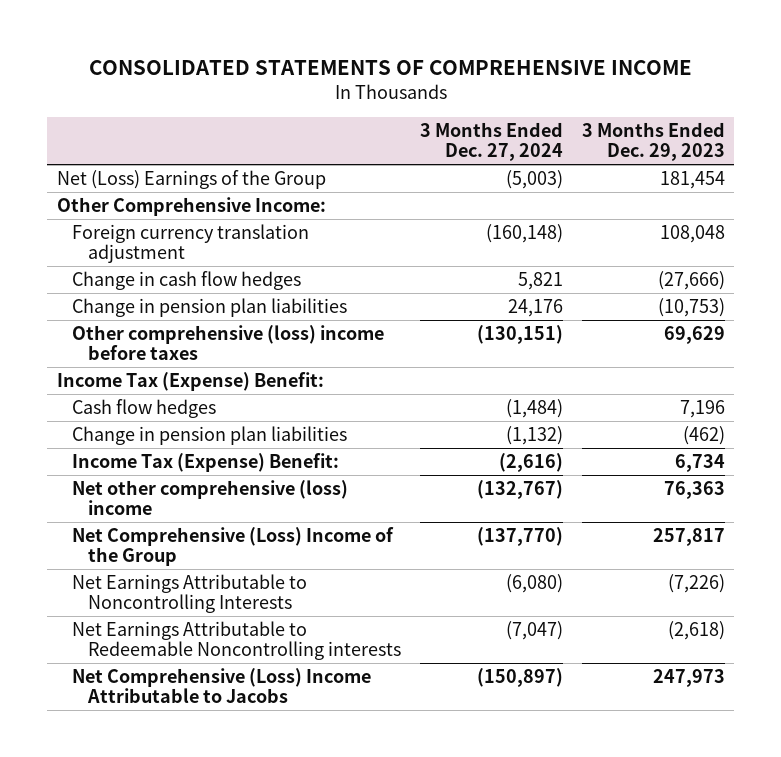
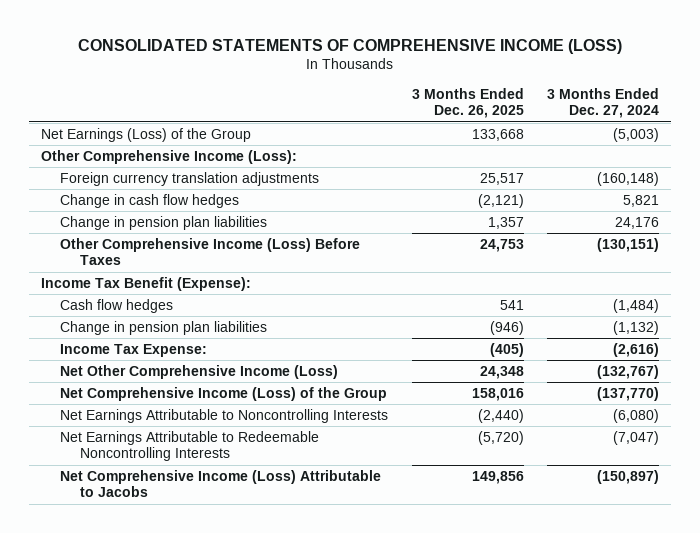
[88,60,692,76] CONSOLIDATED STATEMENTS OF COMPREHENSIVE INCOME -> [78,38,623,54] CONSOLIDATED STATEMENTS OF COMPREHENSIVE INCOME (LOSS)
[581,121,725,162] 3 Months Ended Dec. 29, 2023 -> none
none -> [411,88,524,119] 3 Months Ended Dec. 26, 2025
[56,169,326,189] Net (Loss) Earnings of the Group -> [40,128,251,143] Net Earnings (Loss) of the Group
[56,196,326,216] Other Comprehensive Income: -> [40,150,297,165] Other Comprehensive Income (Loss):
[72,223,310,264] Foreign currency translation adjustment -> [60,172,320,187] Foreign currency translation adjustments
[72,324,385,361] Other comprehensive (loss) income before taxes -> [60,238,361,266] Other Comprehensive Income (Loss) Before Taxes
[56,371,324,391] Income Tax (Expense) Benefit: -> [40,277,251,292] Income Tax Benefit (Expense):
[72,452,340,472] Income Tax (Expense) Benefit: -> [60,344,208,358] Income Tax Expense:
[72,479,349,516] Net other comprehensive (loss) income -> [60,365,339,380] Net Other Comprehensive Income (Loss)
[72,526,395,567] Net Comprehensive (Loss) Income of the Group -> [60,387,388,402] Net Comprehensive Income (Loss) of the Group
[72,620,401,661] Net Earnings Attributable to Redeemable Noncontrolling interests -> [60,431,320,462] Net Earnings Attributable to Redeemable Noncontrolling Interests
[72,667,372,704] Net Comprehensive (Loss) Income Attributable to Jacobs -> [60,470,382,498] Net Comprehensive Income (Loss) Attributable to Jacobs

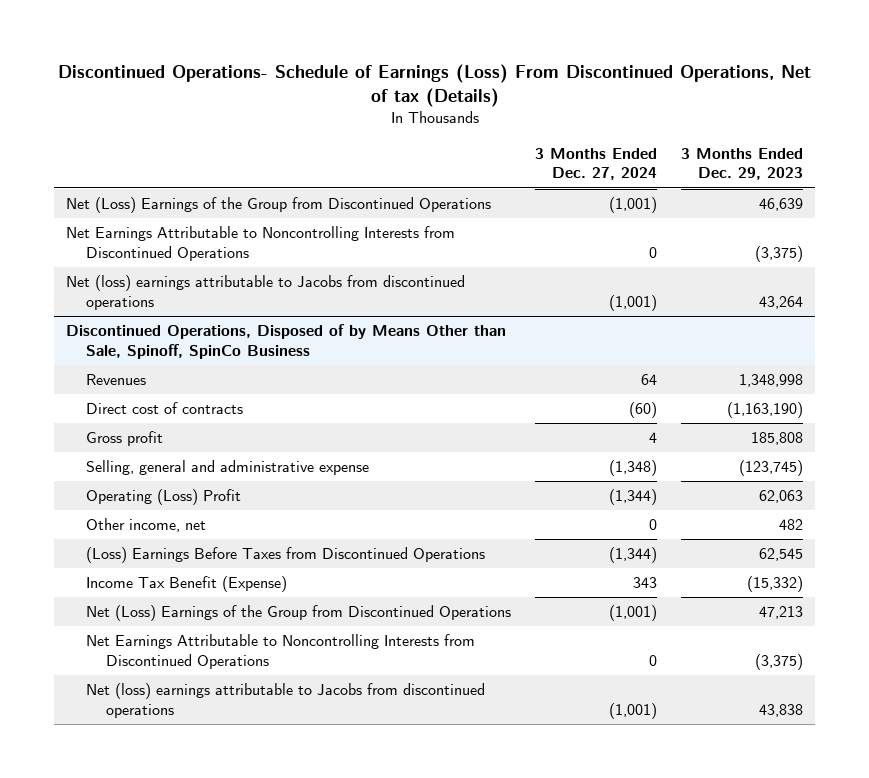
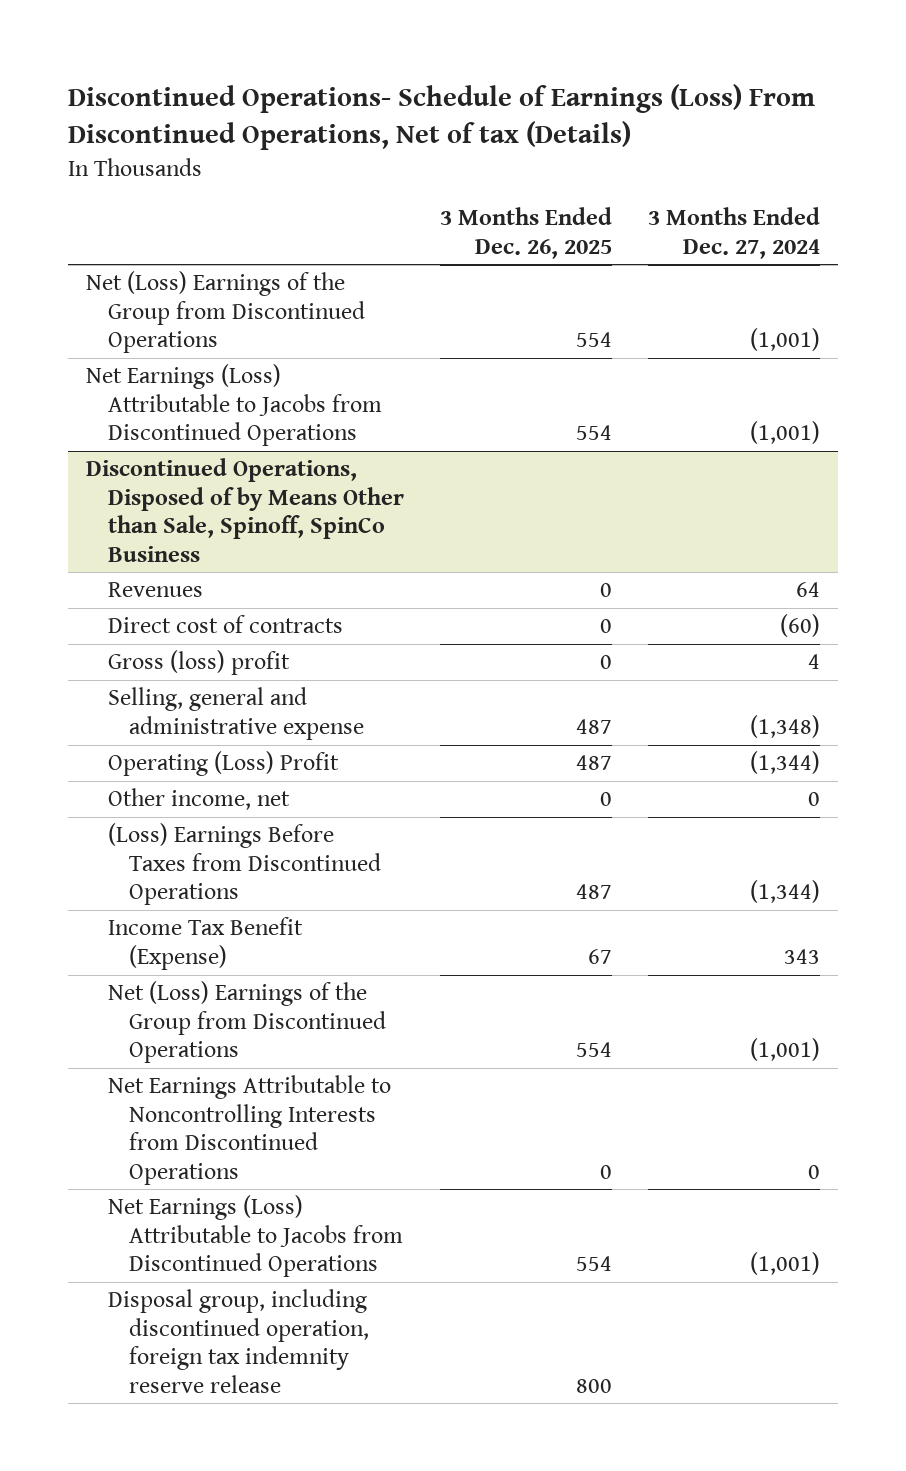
[681,147,804,181] 3 Months Ended Dec. 29, 2023 -> none
none -> [439,207,612,259] 3 Months Ended Dec. 26, 2025
[65,226,455,261] Net Earnings Attributable to Noncontrolling Interests from Discontinued Operations -> none
[65,275,465,310] Net (loss) earnings attributable to Jacobs from discontinued operations -> [86,364,382,447] Net Earnings (Loss) Attributable to Jacobs from Discontinued Operations
[85,431,163,447] Gross profit -> [107,650,290,676] Gross (loss) profit
[85,683,485,718] Net (loss) earnings attributable to Jacobs from discontinued operations -> [107,1195,403,1278] Net Earnings (Loss) Attributable to Jacobs from Discontinued Operations
none -> [107,1289,369,1393] Disposal group, including discontinued operation, foreign tax indemnity reserve release

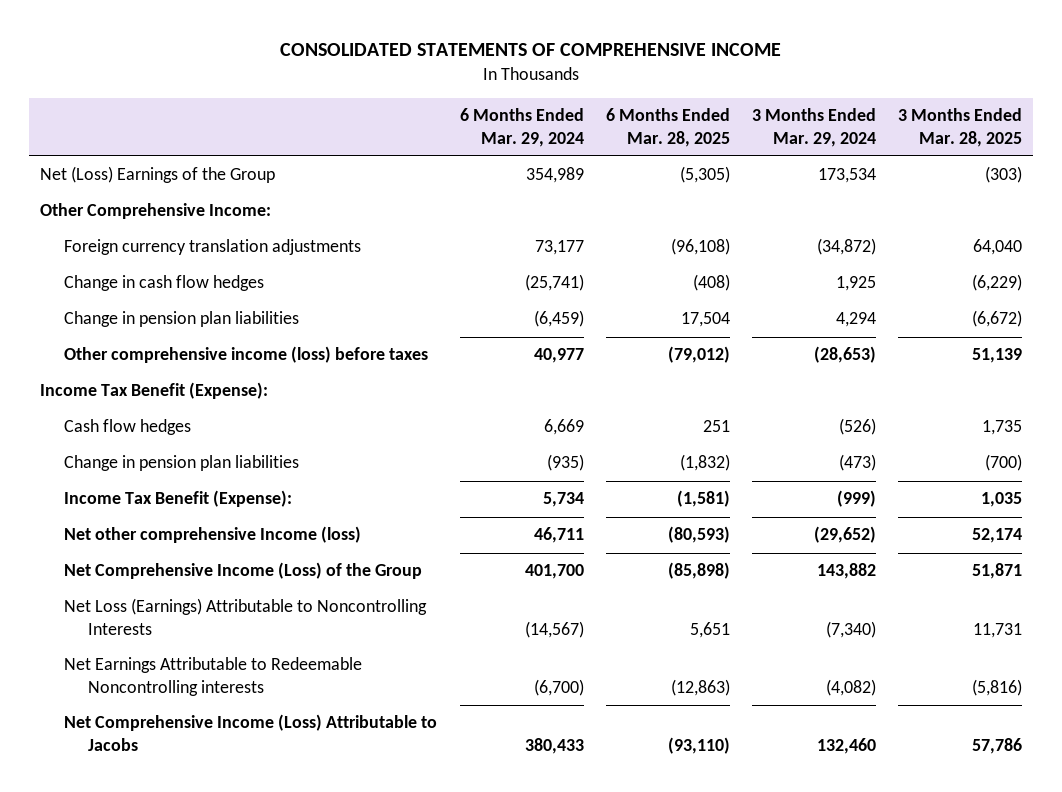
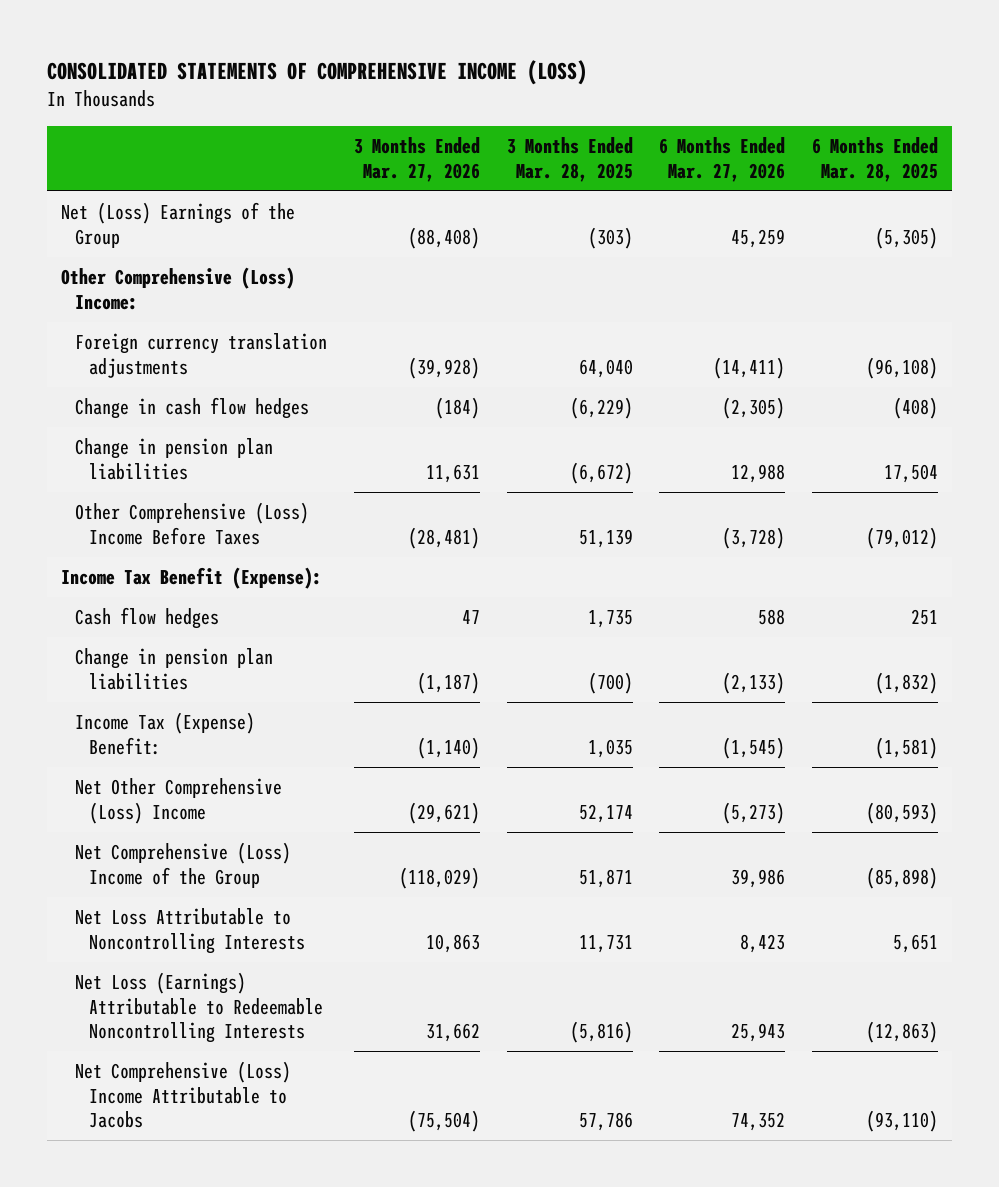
[280,43,782,57] CONSOLIDATED STATEMENTS OF COMPREHENSIVE INCOME -> [47,59,588,85] CONSOLIDATED STATEMENTS OF COMPREHENSIVE INCOME (LOSS)
[459,108,584,147] 6 Months Ended Mar. 29, 2024 -> none
[751,108,876,147] 3 Months Ended Mar. 29, 2024 -> none
none -> [353,137,480,182] 3 Months Ended Mar. 27, 2026
none -> [659,137,786,182] 6 Months Ended Mar. 27, 2026
[40,203,272,220] Other Comprehensive Income: -> [60,267,295,310] Other Comprehensive (Loss) Income:
[64,346,429,364] Other comprehensive income (loss) before taxes -> [74,502,309,545] Other Comprehensive (Loss) Income Before Taxes
[64,490,293,508] Income Tax Benefit (Expense): -> [74,712,255,755] Income Tax (Expense) Benefit:
[64,526,362,544] Net other comprehensive Income (loss) -> [74,778,282,824] Net Other Comprehensive (Loss) Income
[64,562,423,580] Net Comprehensive Income (Loss) of the Group -> [74,842,291,888] Net Comprehensive (Loss) Income of the Group
[64,598,428,636] Net Loss (Earnings) Attributable to Noncontrolling Interests -> [74,908,306,954] Net Loss Attributable to Noncontrolling Interests
[64,657,363,697] Net Earnings Attributable to Redeemable Noncontrolling interests -> [74,972,324,1043] Net Loss (Earnings) Attributable to Redeemable Noncontrolling Interests
[64,714,438,752] Net Comprehensive Income (Loss) Attributable to Jacobs -> [74,1061,291,1128] Net Comprehensive (Loss) Income Attributable to Jacobs

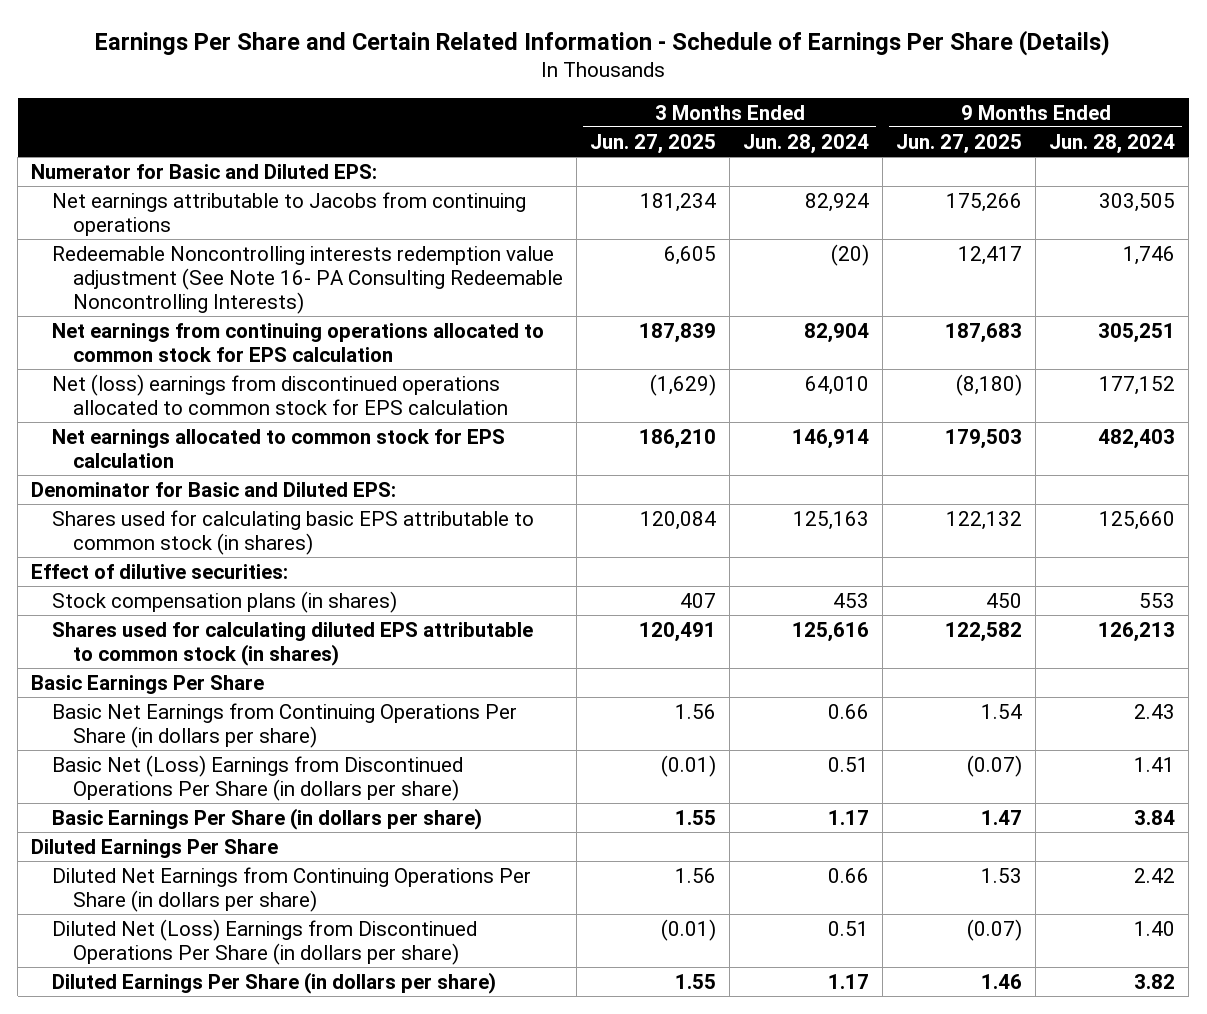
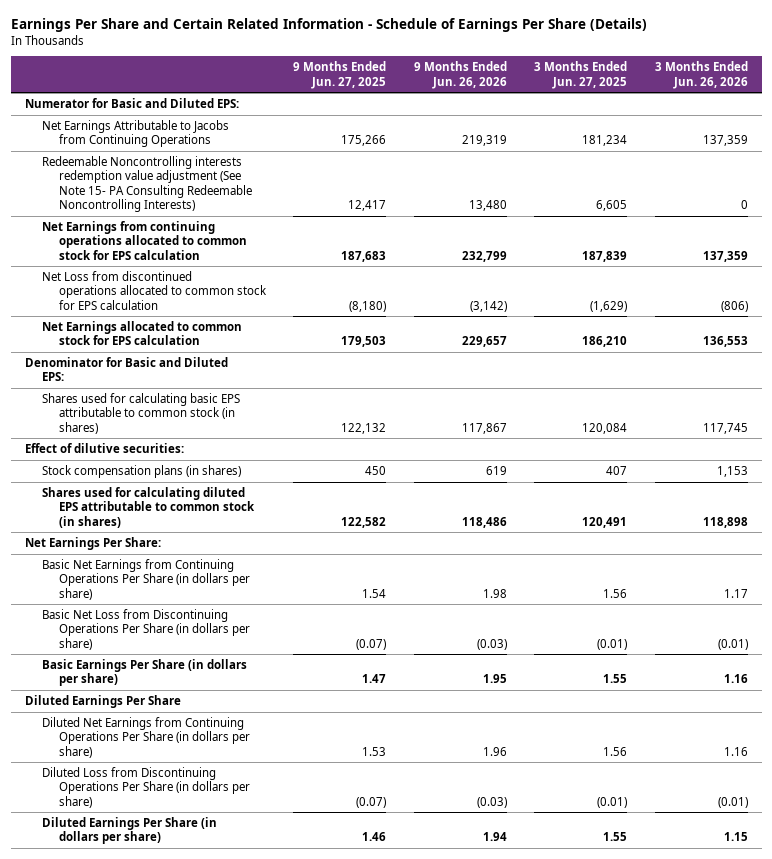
[743,133,870,154] Jun. 28, 2024 -> none
[1049,133,1176,154] Jun. 28, 2024 -> none
none -> [413,61,507,89] 9 Months Ended Jun. 26, 2026
none -> [654,61,748,89] 3 Months Ended Jun. 26, 2026
[52,191,527,236] Net earnings attributable to Jacobs from continuing operations -> [41,120,229,148] Net Earnings Attributable to Jacobs from Continuing Operations
[52,245,564,314] Redeemable Noncontrolling interests redemption value adjustment (See Note 16- PA Consulting Redeemable Noncontrolling Interests) -> [41,156,252,213] Redeemable Noncontrolling interests redemption value adjustment (See Note 15- PA Consulting Redeemable Noncontrolling Interests)
[52,322,545,362] Net earnings from continuing operations allocated to common stock for EPS calculation -> [41,221,247,260] Net Earnings from continuing operations allocated to common stock for EPS calculation
[52,373,509,415] Net (loss) earnings from discontinued operations allocated to common stock for EPS calculation -> [41,271,267,310] Net Loss from discontinued operations allocated to common stock for EPS calculation
[52,428,506,468] Net earnings allocated to common stock for EPS calculation -> [41,321,242,346] Net Earnings allocated to common stock for EPS calculation
[31,674,265,694] Basic Earnings Per Share -> [24,537,161,551] Net Earnings Per Share:
[52,754,464,801] Basic Net (Loss) Earnings from Discontinued Operations Per Share (in dollars per share) -> [41,609,250,650] Basic Net Loss from Discontinuing Operations Per Share (in dollars per share)
[52,918,478,965] Diluted Net (Loss) Earnings from Discontinued Operations Per Share (in dollars per share) -> [41,767,250,808] Diluted Loss from Discontinuing Operations Per Share (in dollars per share)

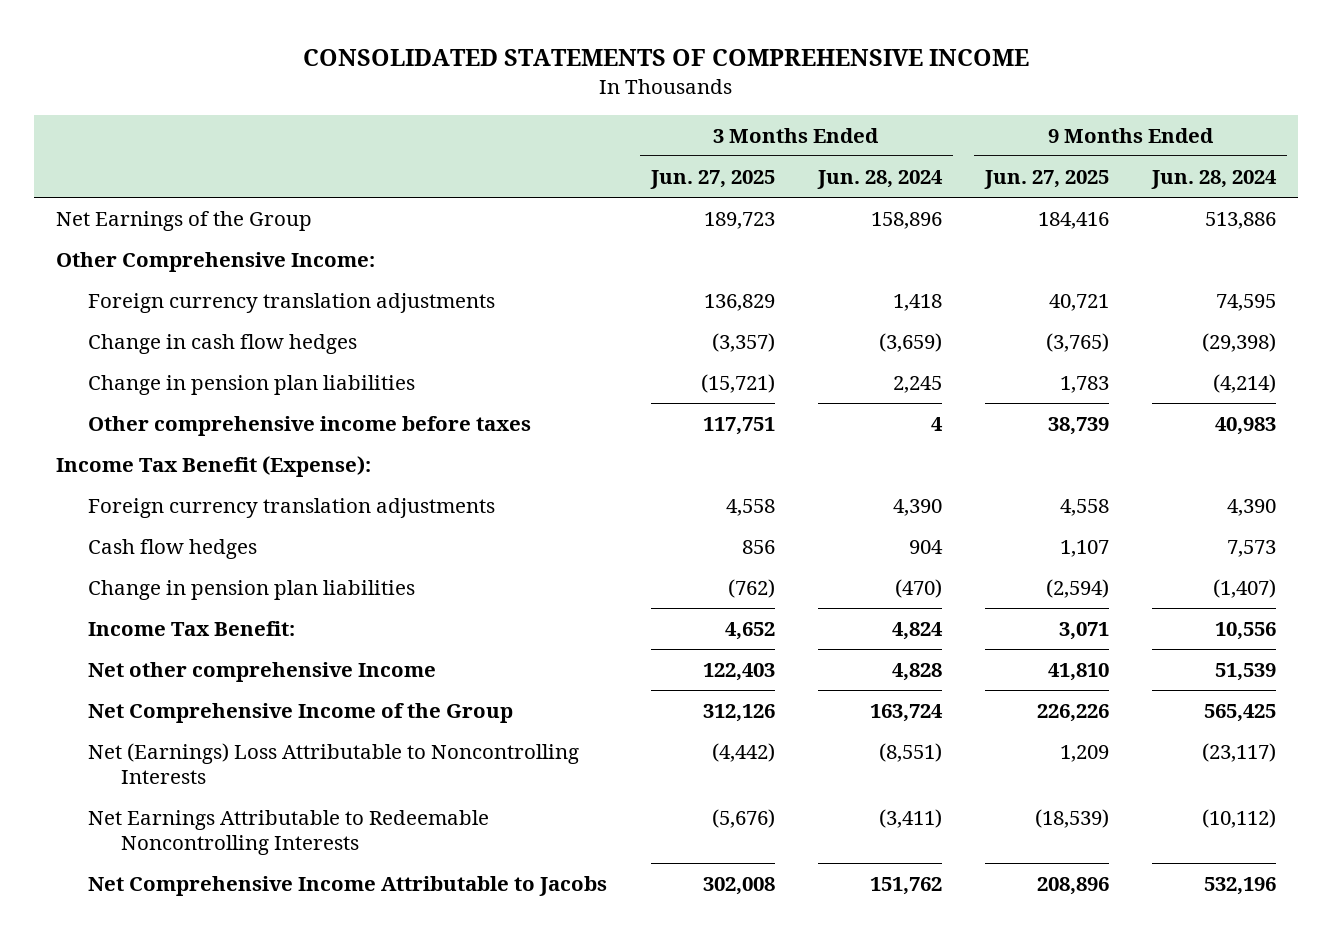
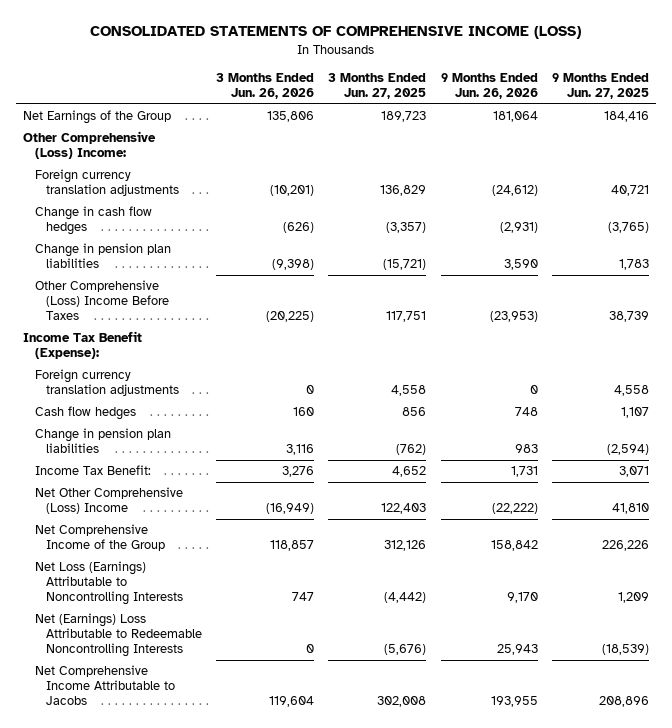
[303,49,1030,67] CONSOLIDATED STATEMENTS OF COMPREHENSIVE INCOME -> [89,26,581,40] CONSOLIDATED STATEMENTS OF COMPREHENSIVE INCOME (LOSS)
[816,169,943,189] Jun. 28, 2024 -> none
[1151,169,1278,189] Jun. 28, 2024 -> none
none -> [216,73,315,100] 3 Months Ended Jun. 26, 2026
none -> [440,73,538,100] 9 Months Ended Jun. 26, 2026
[55,252,375,273] Other Comprehensive Income: -> [23,131,157,160] Other Comprehensive (Loss) Income:
[88,416,532,437] Other comprehensive income before taxes -> [34,280,170,321] Other Comprehensive (Loss) Income Before Taxes
[88,662,437,683] Net other comprehensive Income -> [34,487,183,515] Net Other Comprehensive (Loss) Income
[88,743,580,784] Net (Earnings) Loss Attributable to Noncontrolling Interests -> [34,561,184,606] Net Loss (Earnings) Attributable to Noncontrolling Interests
[88,810,490,855] Net Earnings Attributable to Redeemable Noncontrolling Interests -> [34,613,203,658] Net (Earnings) Loss Attributable to Redeemable Noncontrolling Interests

